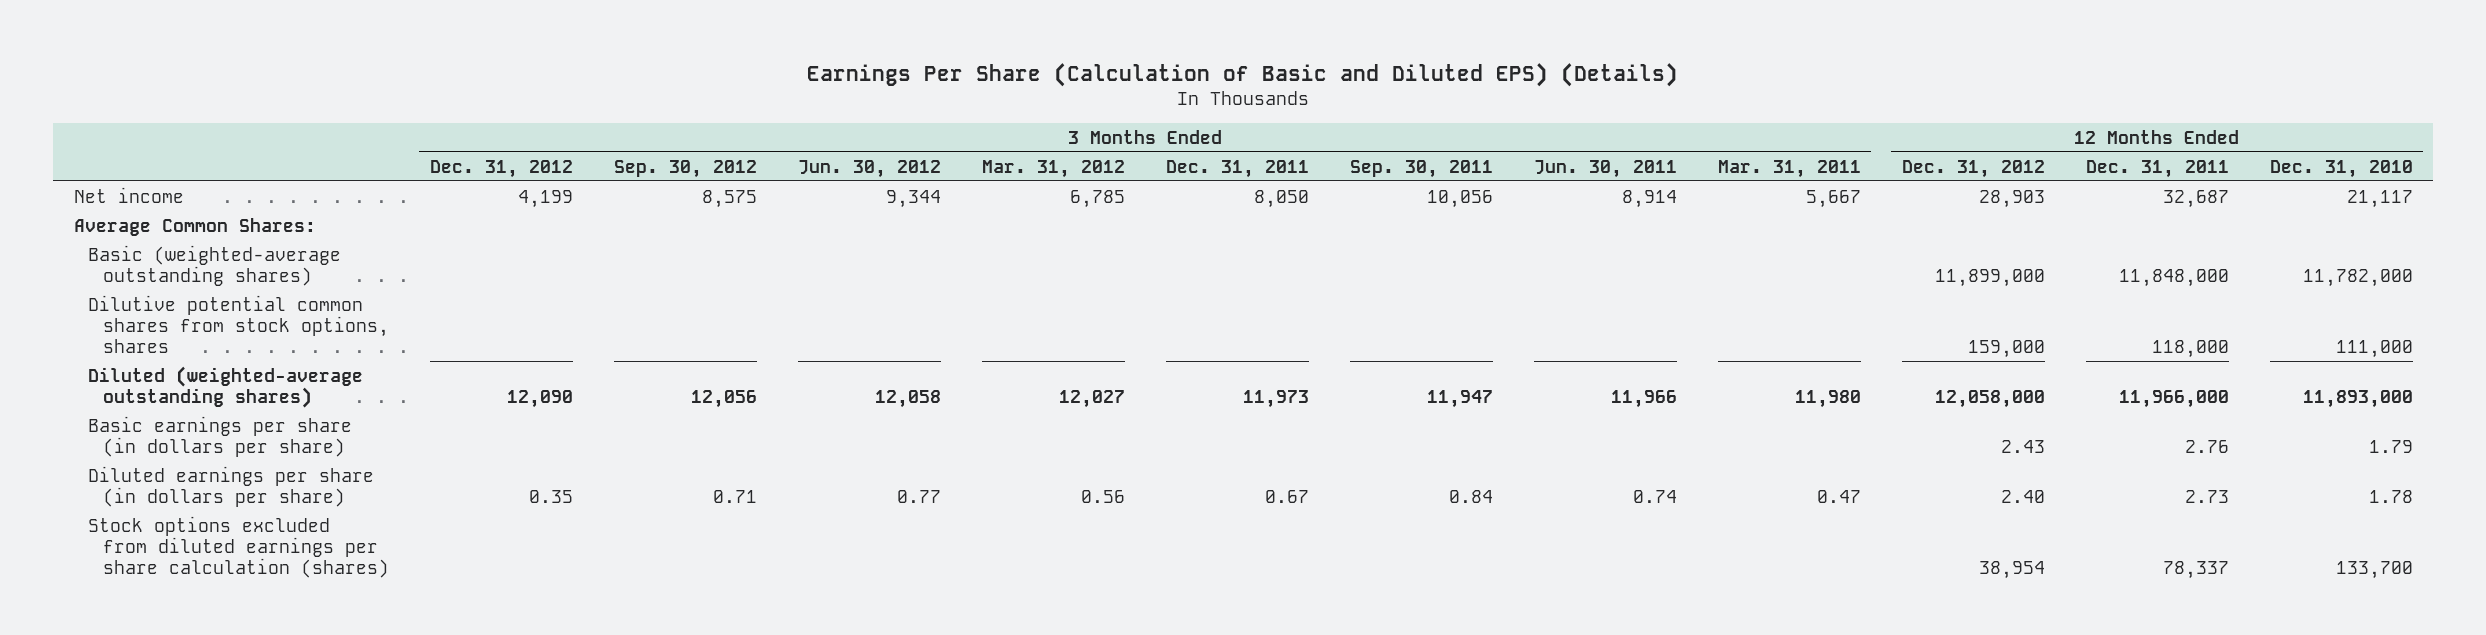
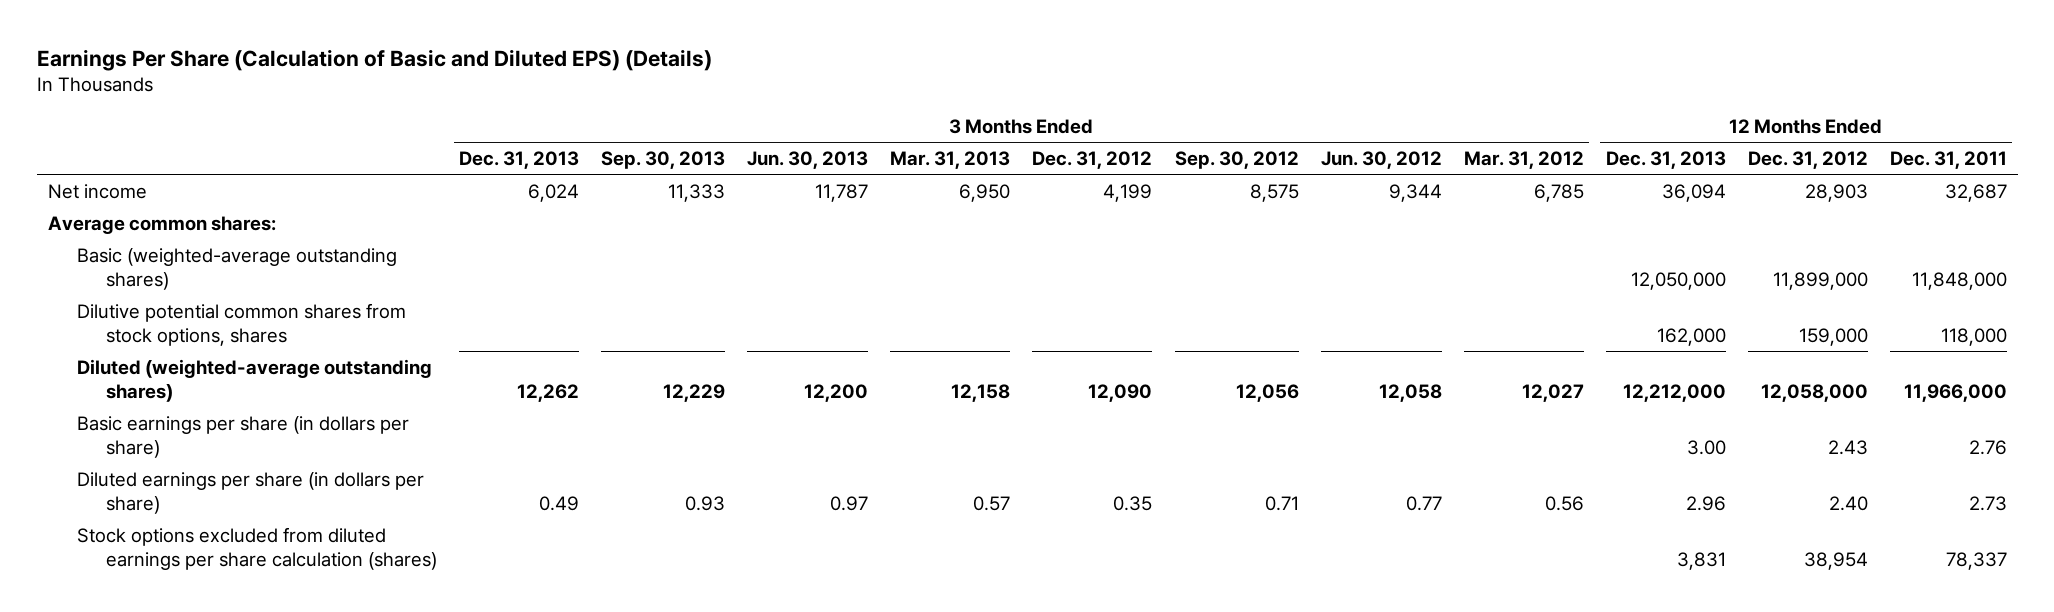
[1165,159,1309,178] Dec. 31, 2011 -> none
[1349,159,1493,178] Sep. 30, 2011 -> none
[1533,159,1677,178] Jun. 30, 2011 -> none
[1717,159,1861,178] Mar. 31, 2011 -> none
[2269,159,2413,178] Dec. 31, 2010 -> none
none -> [459,150,580,169] Dec. 31, 2013
none -> [601,150,726,169] Sep. 30, 2013
none -> [747,150,869,169] Jun. 30, 2013
none -> [890,150,1011,169] Mar. 31, 2013
none -> [1605,150,1726,169] Dec. 31, 2013
[73,217,316,236] Average Common Shares: -> [47,215,276,234] Average common shares:

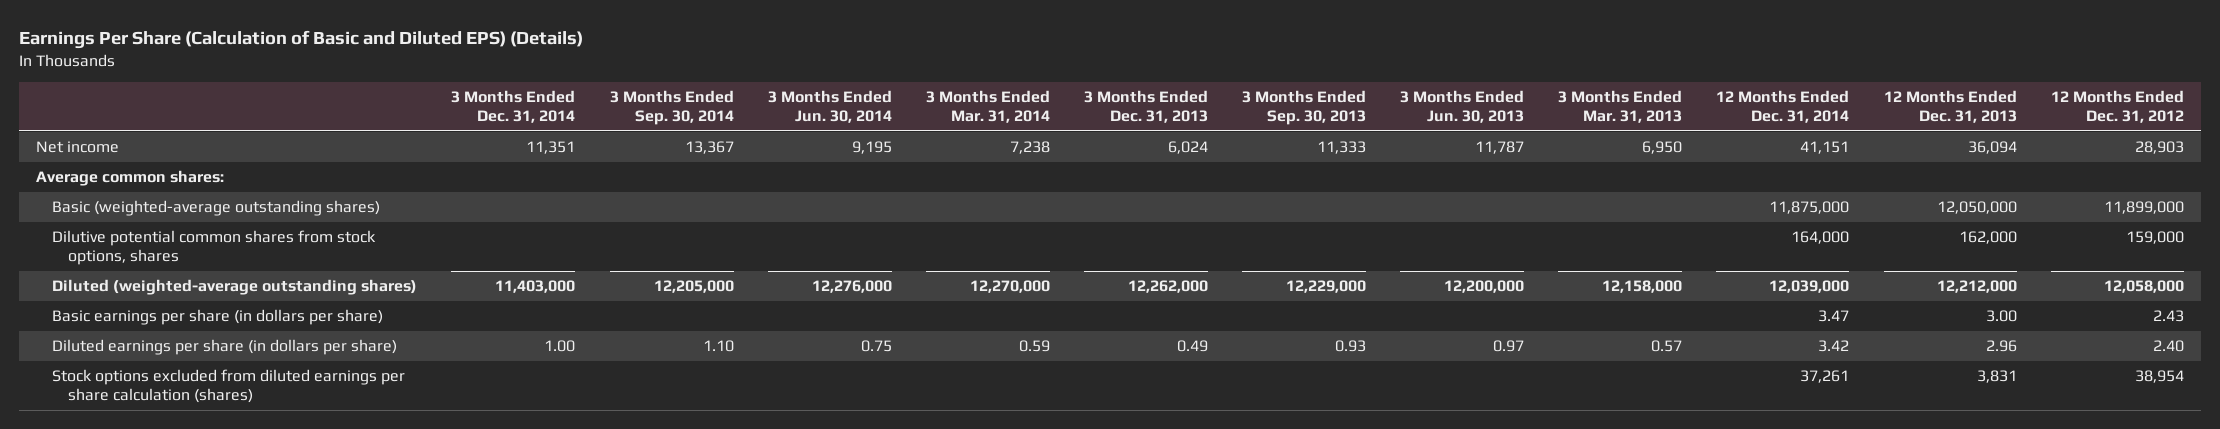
[1032,150,1153,169] Dec. 31, 2012 -> none
[1174,150,1299,169] Sep. 30, 2012 -> none
[1320,150,1442,169] Jun. 30, 2012 -> none
[1463,150,1584,169] Mar. 31, 2012 -> none
[1889,150,2007,169] Dec. 31, 2011 -> none
none -> [451,89,576,123] 3 Months Ended Dec. 31, 2014
none -> [609,89,734,125] 3 Months Ended Sep. 30, 2014
none -> [767,89,892,123] 3 Months Ended Jun. 30, 2014
none -> [925,89,1050,123] 3 Months Ended Mar. 31, 2014
none -> [1716,89,1850,123] 12 Months Ended Dec. 31, 2014
[517,383,580,402] 12,262 -> [1127,280,1208,294] 12,262,000
[663,383,726,402] 12,229 -> [1286,280,1367,294] 12,229,000
[804,383,869,402] 12,200 -> [1444,280,1525,294] 12,200,000
[951,383,1011,402] 12,158 -> [1602,280,1683,294] 12,158,000

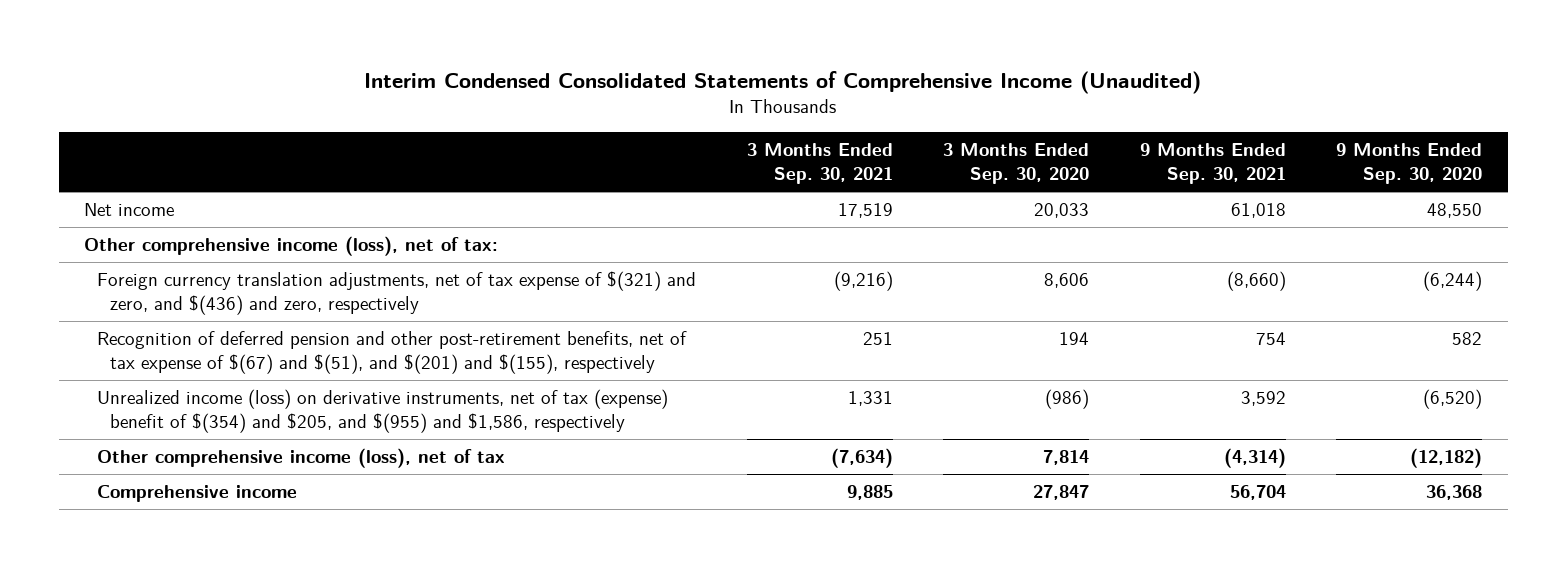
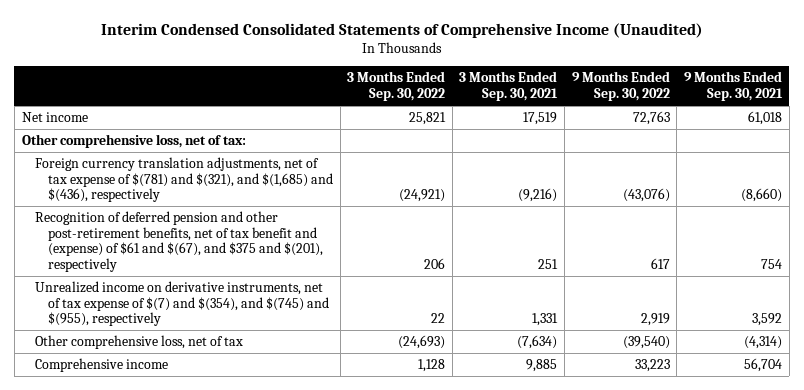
[943,143,1090,185] 3 Months Ended Sep. 30, 2020 -> none
[1336,143,1483,185] 9 Months Ended Sep. 30, 2020 -> none
none -> [347,71,446,101] 3 Months Ended Sep. 30, 2022
none -> [571,71,670,101] 9 Months Ended Sep. 30, 2022
[83,236,498,257] Other comprehensive income (loss), net of tax: -> [21,134,246,149] Other comprehensive loss, net of tax:
[97,271,697,316] Foreign currency translation adjustments, net of tax expense of $(321) and zero, and $(436) and zero, respectively -> [34,157,333,203] Foreign currency translation adjustments, net of tax expense of $(781) and $(321), and $(1,685) and $(436), respectively
[97,331,688,375] Recognition of deferred pension and other post-retirement benefits, net of tax expense of $(67) and $(51), and $(201) and $(155), respectively -> [34,211,323,272] Recognition of deferred pension and other post-retirement benefits, net of tax benefit and (expense) of $61 and $(67), and $375 and $(201), respectively
[97,389,669,434] Unrealized income (loss) on derivative instruments, net of tax (expense) benefit of $(354) and $205, and $(955) and $1,586, respectively -> [34,281,329,327] Unrealized income on derivative instruments, net of tax expense of $(7) and $(354), and $(745) and $(955), respectively
[97,448,506,469] Other comprehensive income (loss), net of tax -> [34,335,243,350] Other comprehensive loss, net of tax

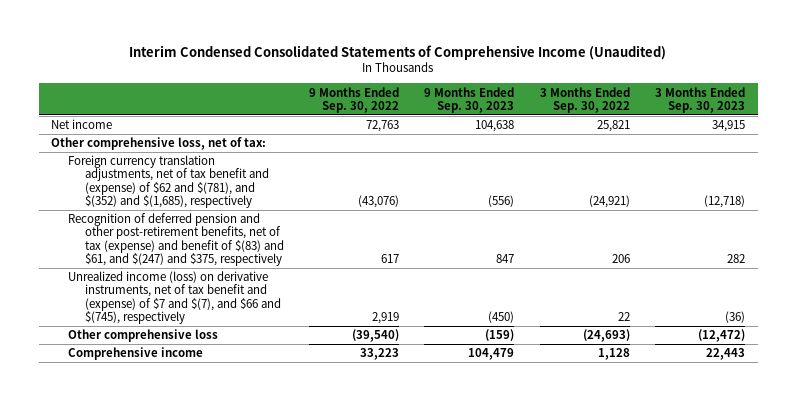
[459,71,559,101] 3 Months Ended Sep. 30, 2021 -> none
[684,71,784,101] 9 Months Ended Sep. 30, 2021 -> none
none -> [424,86,515,113] 9 Months Ended Sep. 30, 2023
none -> [655,86,746,113] 3 Months Ended Sep. 30, 2023
[34,157,333,203] Foreign currency translation adjustments, net of tax expense of $(781) and $(321), and $(1,685) and $(436), respectively -> [68,155,269,208] Foreign currency translation adjustments, net of tax benefit and (expense) of $62 and $(781), and $(352) and $(1,685), respectively
[34,211,323,272] Recognition of deferred pension and other post-retirement benefits, net of tax benefit and (expense) of $61 and $(67), and $375 and $(201), respectively -> [68,213,284,266] Recognition of deferred pension and other post-retirement benefits, net of tax (expense) and benefit of $(83) and $61, and $(247) and $375, respectively
[34,281,329,327] Unrealized income on derivative instruments, net of tax expense of $(7) and $(354), and $(745) and $(955), respectively -> [68,271,281,324] Unrealized income (loss) on derivative instruments, net of tax benefit and (expense) of $7 and $(7), and $66 and $(745), respectively
[34,335,243,350] Other comprehensive loss, net of tax -> [68,329,219,343] Other comprehensive loss

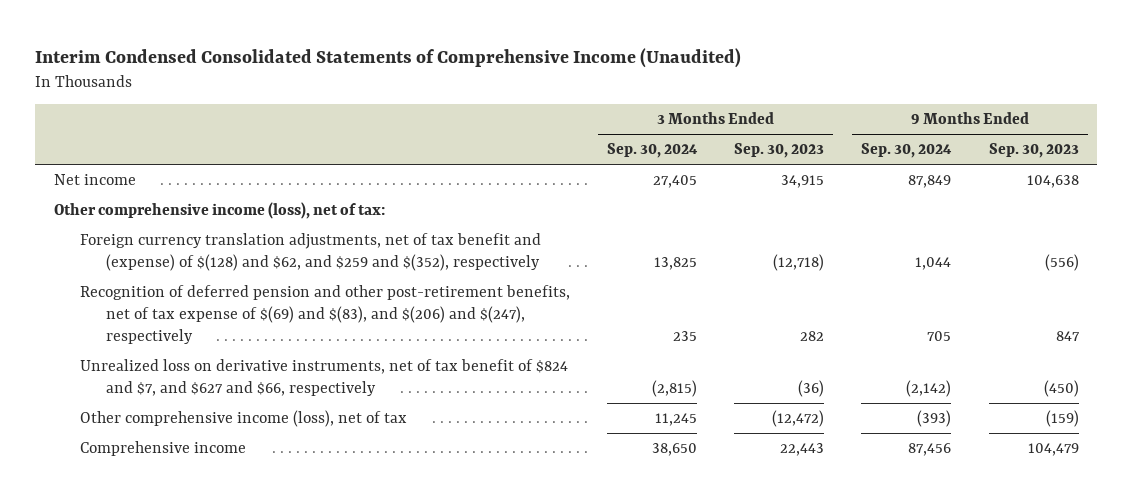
[309,86,400,113] 9 Months Ended Sep. 30, 2022 -> none
[539,86,630,113] 3 Months Ended Sep. 30, 2022 -> none
none -> [607,143,699,159] Sep. 30, 2024
none -> [861,143,953,159] Sep. 30, 2024
[51,137,267,151] Other comprehensive loss, net of tax: -> [53,202,385,220] Other comprehensive income (loss), net of tax:
[68,155,269,208] Foreign currency translation adjustments, net of tax benefit and (expense) of $62 and $(781), and $(352) and $(1,685), respectively -> [79,233,541,272] Foreign currency translation adjustments, net of tax benefit and (expense) of $(128) and $62, and $259 and $(352), respectively
[68,213,284,266] Recognition of deferred pension and other post-retirement benefits, net of tax (expense) and benefit of $(83) and $61, and $(247) and $375, respectively -> [79,285,570,345] Recognition of deferred pension and other post-retirement benefits, net of tax expense of $(69) and $(83), and $(206) and $(247), respectively
[68,271,281,324] Unrealized income (loss) on derivative instruments, net of tax benefit and (expense) of $7 and $(7), and $66 and $(745), respectively -> [79,359,568,397] Unrealized loss on derivative instruments, net of tax benefit of $824 and $7, and $627 and $66, respectively
[68,329,219,343] Other comprehensive loss -> [79,410,407,428] Other comprehensive income (loss), net of tax

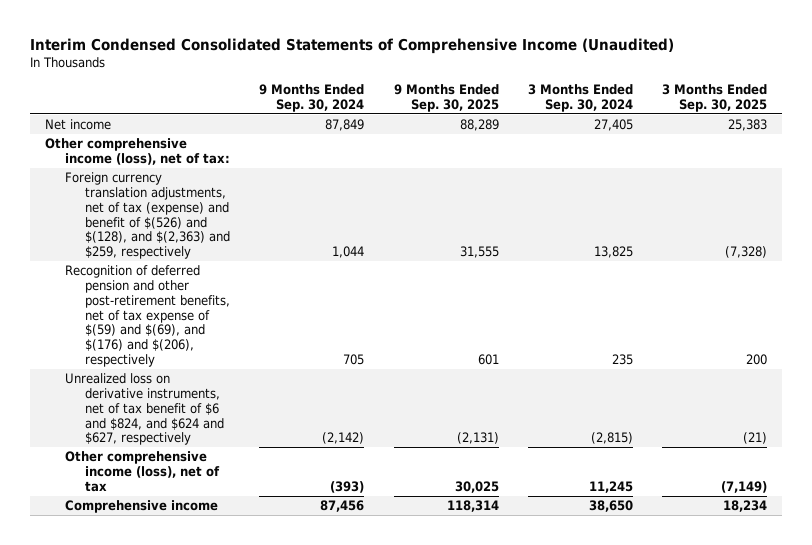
[734,143,825,159] Sep. 30, 2023 -> none
[988,143,1079,159] Sep. 30, 2023 -> none
none -> [393,84,499,113] 9 Months Ended Sep. 30, 2025
none -> [662,84,768,113] 3 Months Ended Sep. 30, 2025
[79,233,541,272] Foreign currency translation adjustments, net of tax benefit and (expense) of $(128) and $62, and $259 and $(352), respectively -> [65,172,231,260] Foreign currency translation adjustments, net of tax (expense) and benefit of $(526) and $(128), and $(2,363) and $259, respectively
[79,285,570,345] Recognition of deferred pension and other post-retirement benefits, net of tax expense of $(69) and $(83), and $(206) and $(247), respectively -> [65,265,231,367] Recognition of deferred pension and other post-retirement benefits, net of tax expense of $(59) and $(69), and $(176) and $(206), respectively
[79,359,568,397] Unrealized loss on derivative instruments, net of tax benefit of $824 and $7, and $627 and $66, respectively -> [65,373,225,446] Unrealized loss on derivative instruments, net of tax benefit of $6 and $824, and $624 and $627, respectively

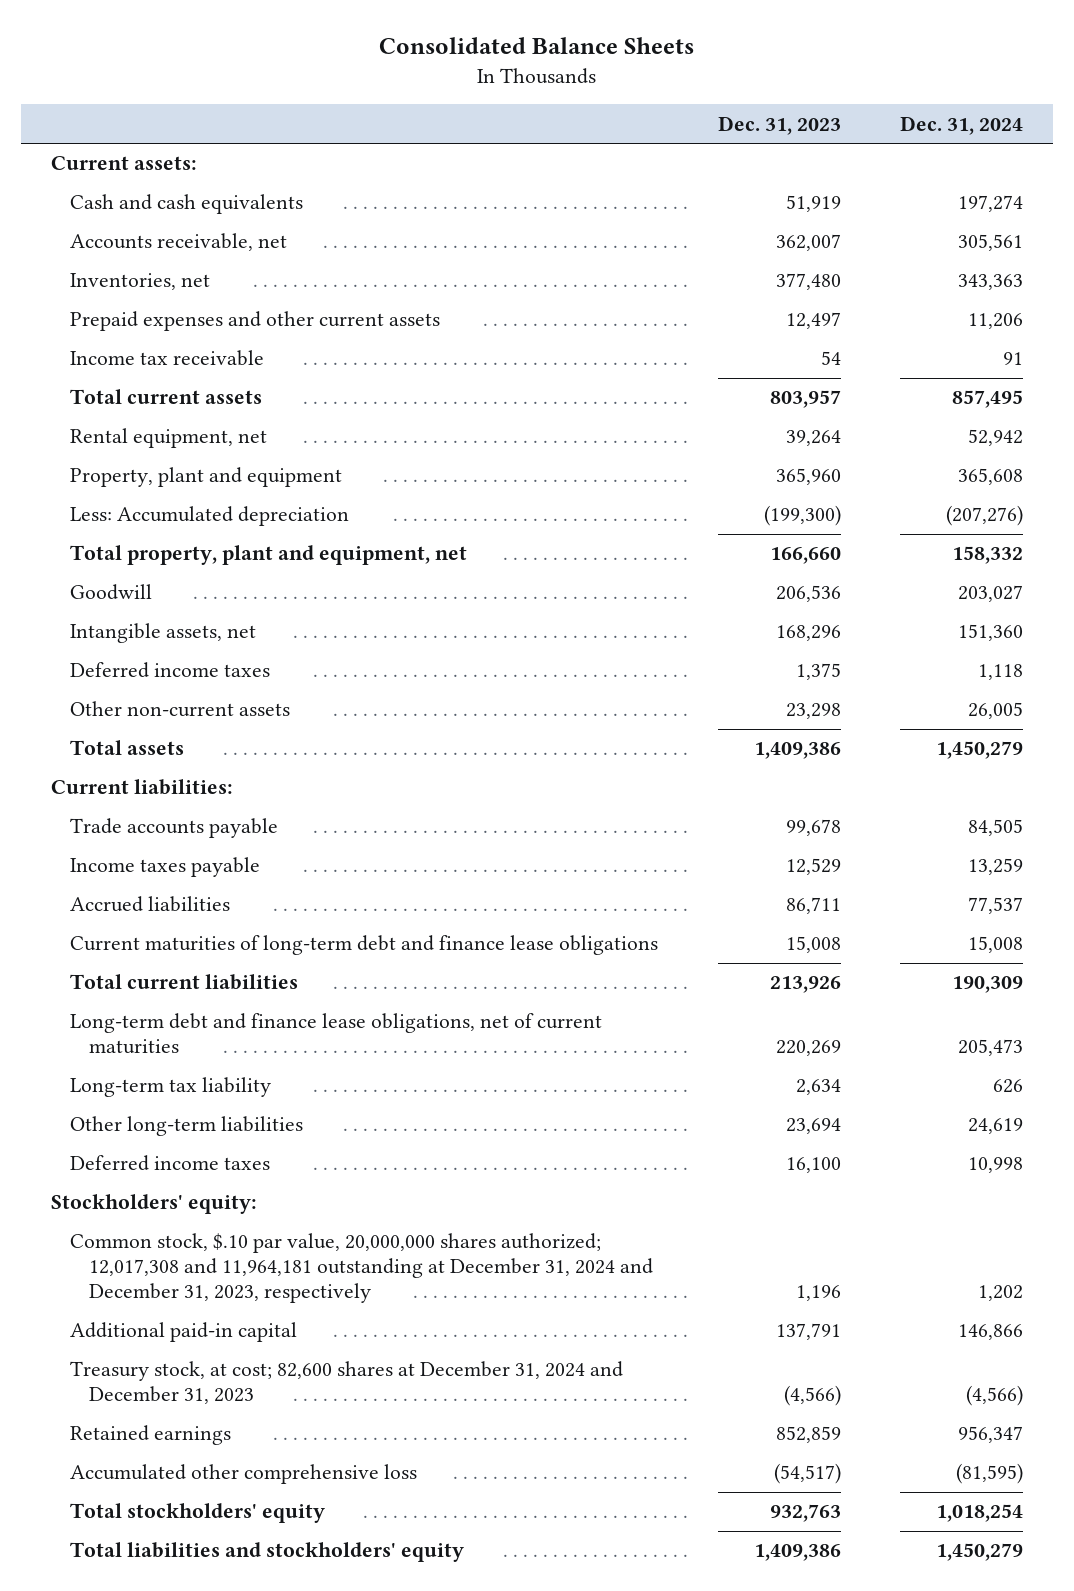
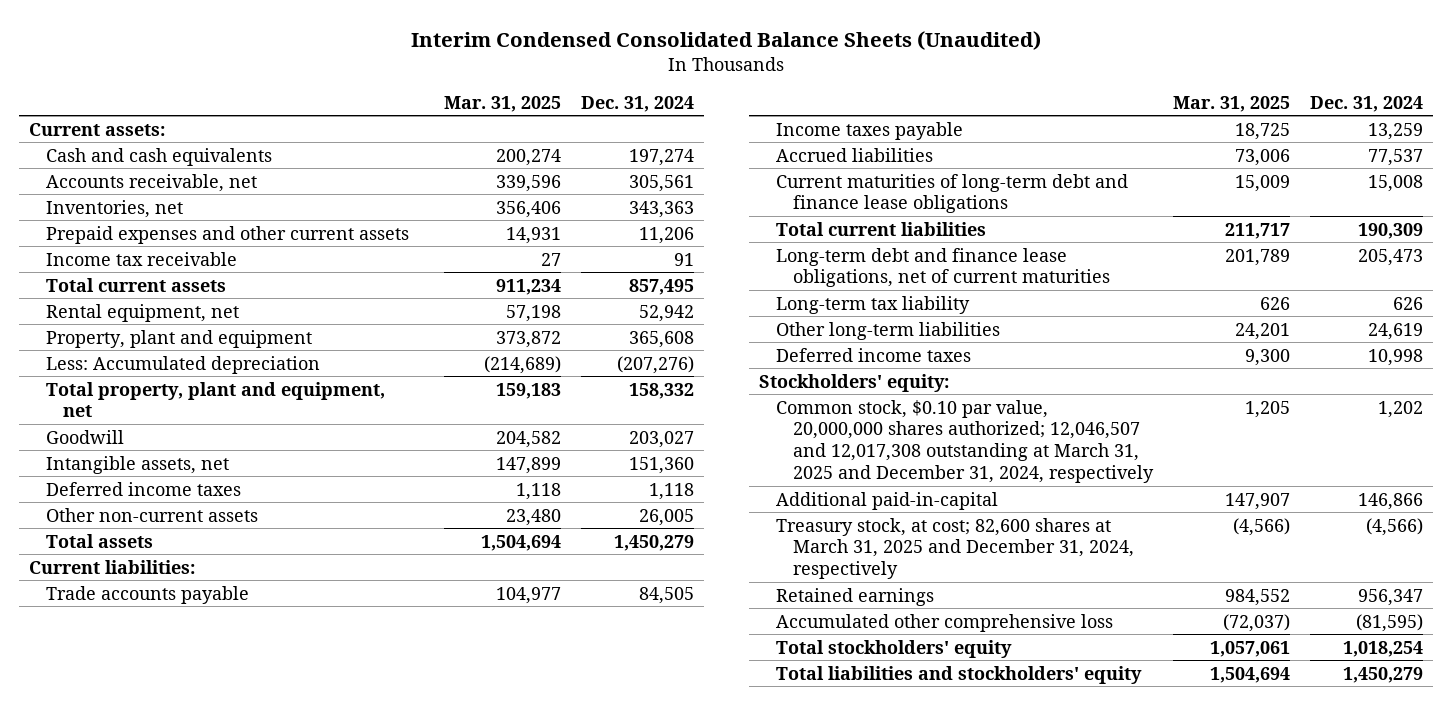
[379,37,695,55] Consolidated Balance Sheets -> [411,31,1042,51] Interim Condensed Consolidated Balance Sheets (Unaudited)
[717,115,841,135] Dec. 31, 2023 -> none
none -> [443,95,561,112] Mar. 31, 2025
[69,1233,653,1304] Common stock, $.10 par value, 20,000,000 shares authorized; 12,017,308 and 11,964,181 outstanding at December 31, 2024 and December 31, 2023, respectively -> [775,399,1154,484] Common stock, $0.10 par value, 20,000,000 shares authorized; 12,046,507 and 12,017,308 outstanding at March 31, 2025 and December 31, 2024, respectively
[69,1322,297,1343] Additional paid-in capital -> [775,491,998,510] Additional paid-in-capital
[69,1361,623,1405] Treasury stock, at cost; 82,600 shares at December 31, 2024 and December 31, 2023 -> [775,517,1134,580] Treasury stock, at cost; 82,600 shares at March 31, 2025 and December 31, 2024, respectively

